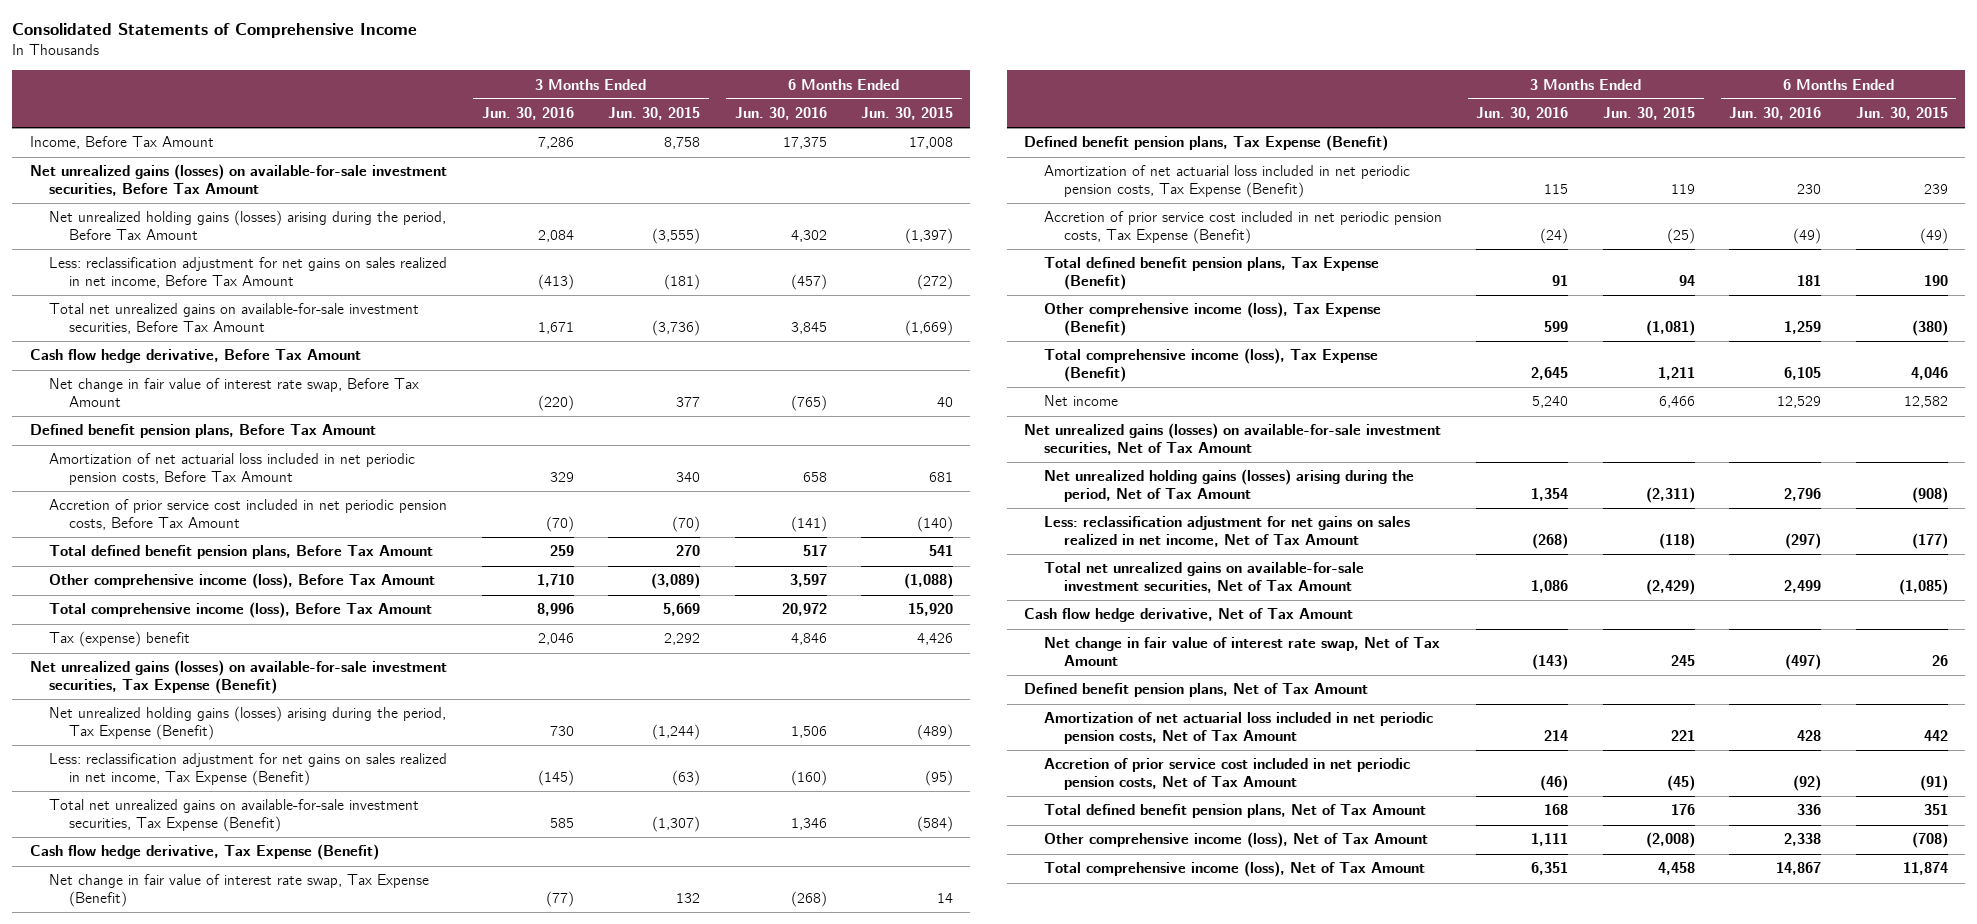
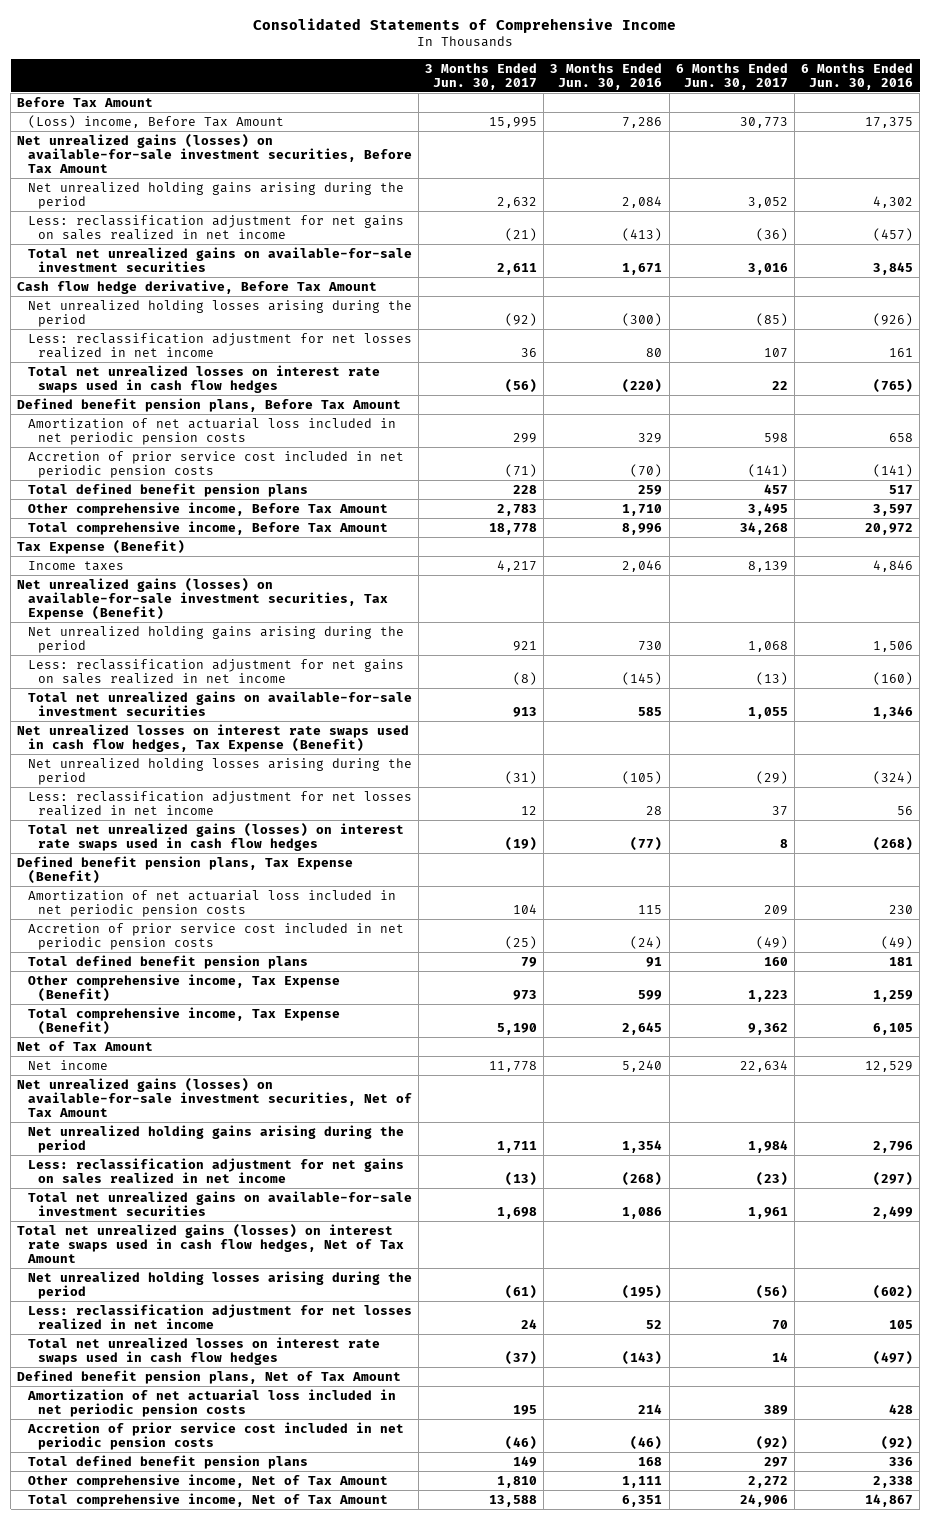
[608,107,701,121] Jun. 30, 2015 -> none
[860,107,953,121] Jun. 30, 2015 -> none
none -> [425,62,538,90] 3 Months Ended Jun. 30, 2017
none -> [675,62,788,90] 6 Months Ended Jun. 30, 2017
none -> [17,96,154,107] Before Tax Amount
[29,136,214,150] Income, Before Tax Amount -> [27,114,284,128] (Loss) income, Before Tax Amount
[49,210,447,240] Net unrealized holding gains (losses) arising during the period, Before Tax Amount -> [27,181,404,210] Net unrealized holding gains arising during the period
[49,257,448,288] Less: reclassification adjustment for net gains on sales realized in net income, Before Tax Amount -> [27,214,404,241] Less: reclassification adjustment for net gains on sales realized in net income
[49,303,420,334] Total net unrealized gains on available-for-sale investment securities, Before Tax Amount -> [27,246,412,273] Total net unrealized gains on available-for-sale investment securities
none -> [27,299,412,328] Net unrealized holding losses arising during the period
none -> [27,332,412,359] Less: reclassification adjustment for net losses realized in net income
[49,378,420,407] Net change in fair value of interest rate swap, Before Tax Amount -> [27,364,380,394] Total net unrealized losses on interest rate swaps used in cash flow hedges
[49,453,416,485] Amortization of net actuarial loss included in net periodic pension costs, Before Tax Amount -> [27,417,396,446] Amortization of net actuarial loss included in net periodic pension costs
[49,499,448,530] Accretion of prior service cost included in net periodic pension costs, Before Tax Amount -> [27,450,404,479] Accretion of prior service cost included in net periodic pension costs
[49,545,434,560] Total defined benefit pension plans, Before Tax Amount -> [27,482,308,497] Total defined benefit pension plans
[49,573,436,590] Other comprehensive income (loss), Before Tax Amount -> [27,501,388,516] Other comprehensive income, Before Tax Amount
[49,602,433,619] Total comprehensive income (loss), Before Tax Amount -> [27,520,388,535] Total comprehensive income, Before Tax Amount
none -> [17,539,186,554] Tax Expense (Benefit)
[49,631,191,648] Tax (expense) benefit -> [27,560,124,571] Income taxes
[49,706,447,740] Net unrealized holding gains (losses) arising during the period, Tax Expense (Benefit) -> [27,625,404,654] Net unrealized holding gains arising during the period
[49,753,448,786] Less: reclassification adjustment for net gains on sales realized in net income, Tax Expense (Benefit) -> [27,658,404,685] Less: reclassification adjustment for net gains on sales realized in net income
[49,799,420,832] Total net unrealized gains on available-for-sale investment securities, Tax Expense (Benefit) -> [27,690,412,717] Total net unrealized gains on available-for-sale investment securities
[29,844,379,861] Cash flow hedge derivative, Tax Expense (Benefit) -> [17,723,410,753] Net unrealized losses on interest rate swaps used in cash flow hedges, Tax Expense (Benefit)
none -> [27,757,412,786] Net unrealized holding losses arising during the period
none -> [27,790,412,817] Less: reclassification adjustment for net losses realized in net income
[49,874,430,907] Net change in fair value of interest rate swap, Tax Expense (Benefit) -> [27,822,404,852] Total net unrealized gains (losses) on interest rate swaps used in cash flow hedges
[1043,165,1410,198] Amortization of net actuarial loss included in net periodic pension costs, Tax Expense (Benefit) -> [27,889,396,918] Amortization of net actuarial loss included in net periodic pension costs
[1043,211,1442,244] Accretion of prior service cost included in net periodic pension costs, Tax Expense (Benefit) -> [27,922,404,951] Accretion of prior service cost included in net periodic pension costs
[1043,257,1379,290] Total defined benefit pension plans, Tax Expense (Benefit) -> [27,954,308,969] Total defined benefit pension plans
[1043,302,1381,336] Other comprehensive income (loss), Tax Expense (Benefit) -> [27,973,340,1003] Other comprehensive income, Tax Expense (Benefit)
[1043,348,1378,382] Total comprehensive income (loss), Tax Expense (Benefit) -> [27,1006,340,1036] Total comprehensive income, Tax Expense (Benefit)
none -> [17,1040,154,1051] Net of Tax Amount
[1043,469,1414,502] Net unrealized holding gains (losses) arising during the period, Net of Tax Amount -> [27,1124,404,1154] Net unrealized holding gains arising during the period
[1043,516,1410,547] Less: reclassification adjustment for net gains on sales realized in net income, Net of Tax Amount -> [27,1157,404,1184] Less: reclassification adjustment for net gains on sales realized in net income
[1043,562,1364,593] Total net unrealized gains on available-for-sale investment securities, Net of Tax Amount -> [27,1190,412,1217] Total net unrealized gains on available-for-sale investment securities
[1024,608,1354,623] Cash flow hedge derivative, Net of Tax Amount -> [17,1223,404,1264] Total net unrealized gains (losses) on interest rate swaps used in cash flow hedges, Net of Tax Amount
none -> [27,1270,412,1300] Net unrealized holding losses arising during the period
none -> [27,1303,412,1330] Less: reclassification adjustment for net losses realized in net income
[1043,637,1440,666] Net change in fair value of interest rate swap, Net of Tax Amount -> [27,1336,380,1366] Total net unrealized losses on interest rate swaps used in cash flow hedges
[1043,712,1433,744] Amortization of net actuarial loss included in net periodic pension costs, Net of Tax Amount -> [26,1388,396,1418] Amortization of net actuarial loss included in net periodic pension costs
[1043,758,1410,790] Accretion of prior service cost included in net periodic pension costs, Net of Tax Amount -> [26,1421,404,1451] Accretion of prior service cost included in net periodic pension costs
[1043,804,1426,819] Total defined benefit pension plans, Net of Tax Amount -> [27,1454,308,1469] Total defined benefit pension plans
[1043,832,1428,849] Other comprehensive income (loss), Net of Tax Amount -> [27,1473,388,1488] Other comprehensive income, Net of Tax Amount
[1043,861,1425,878] Total comprehensive income (loss), Net of Tax Amount -> [27,1492,388,1507] Total comprehensive income, Net of Tax Amount

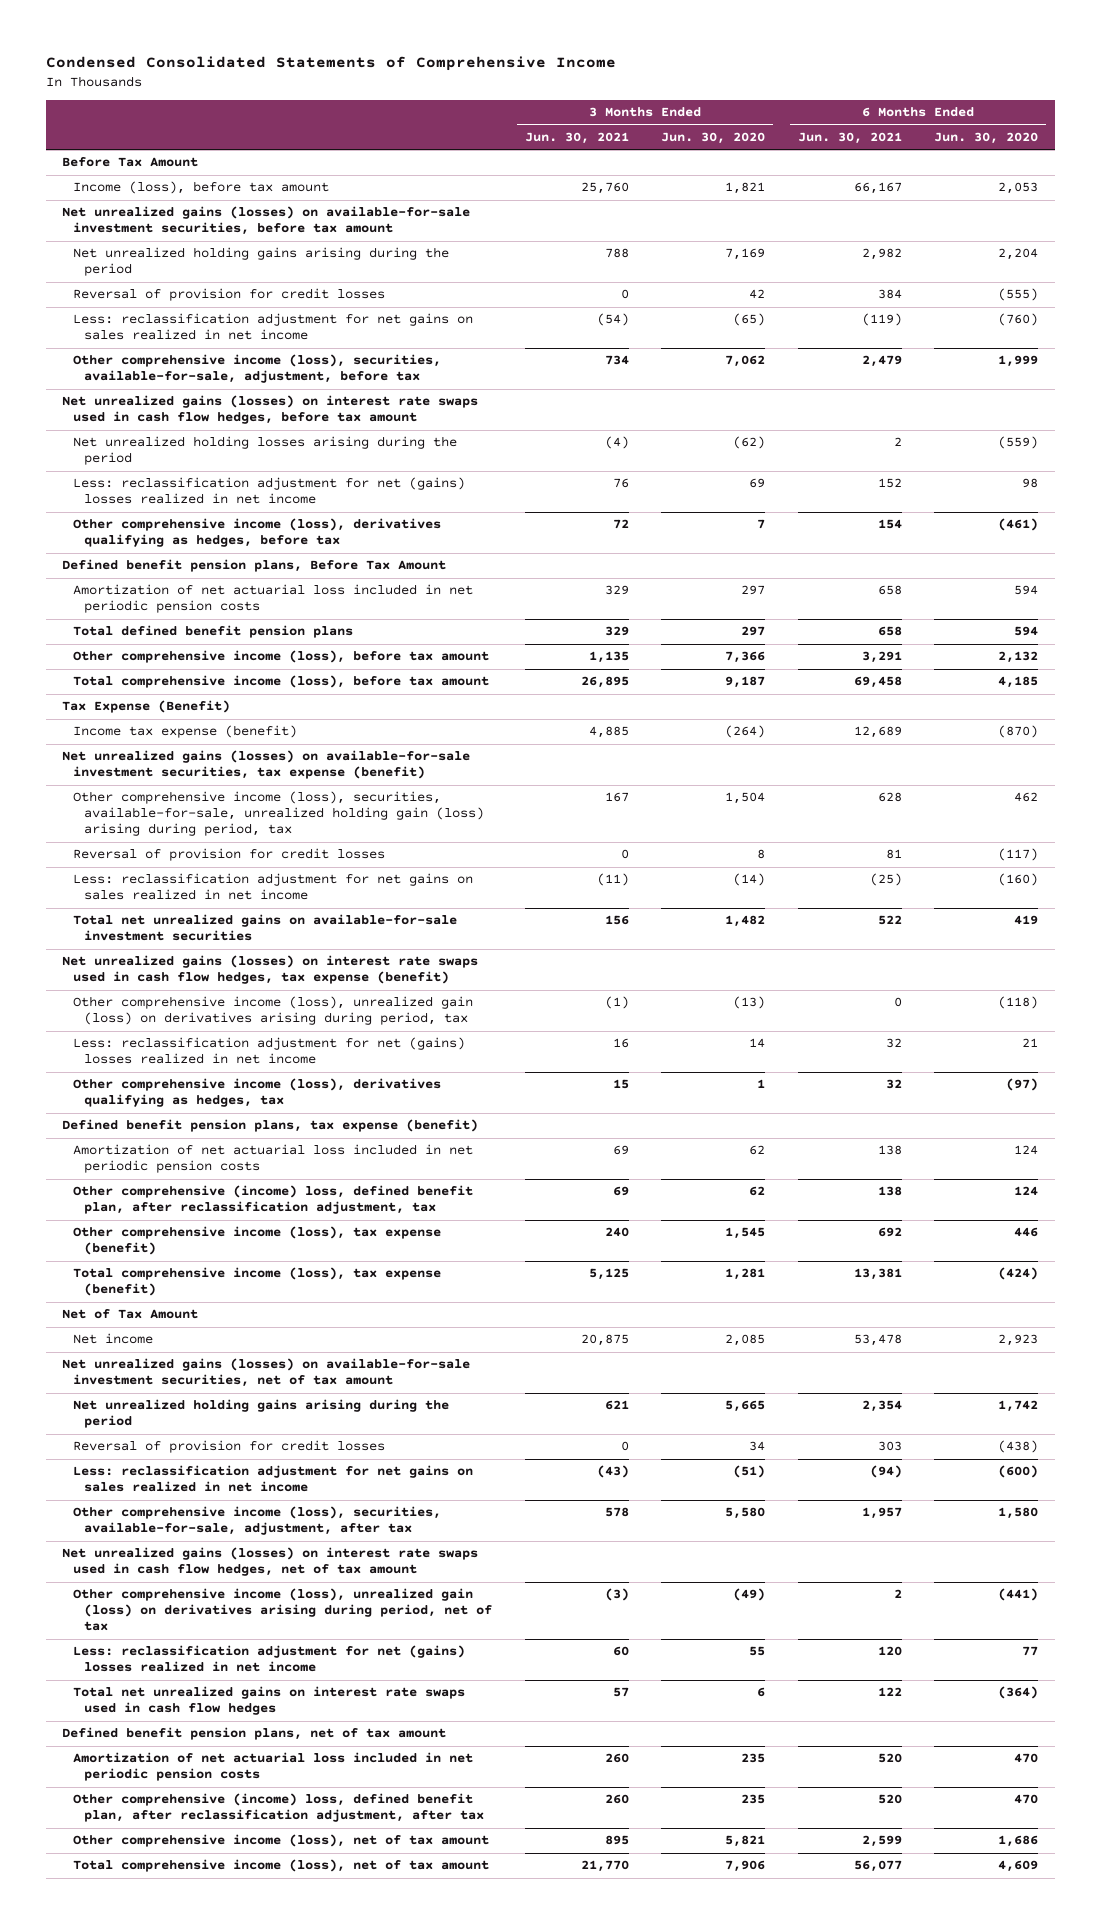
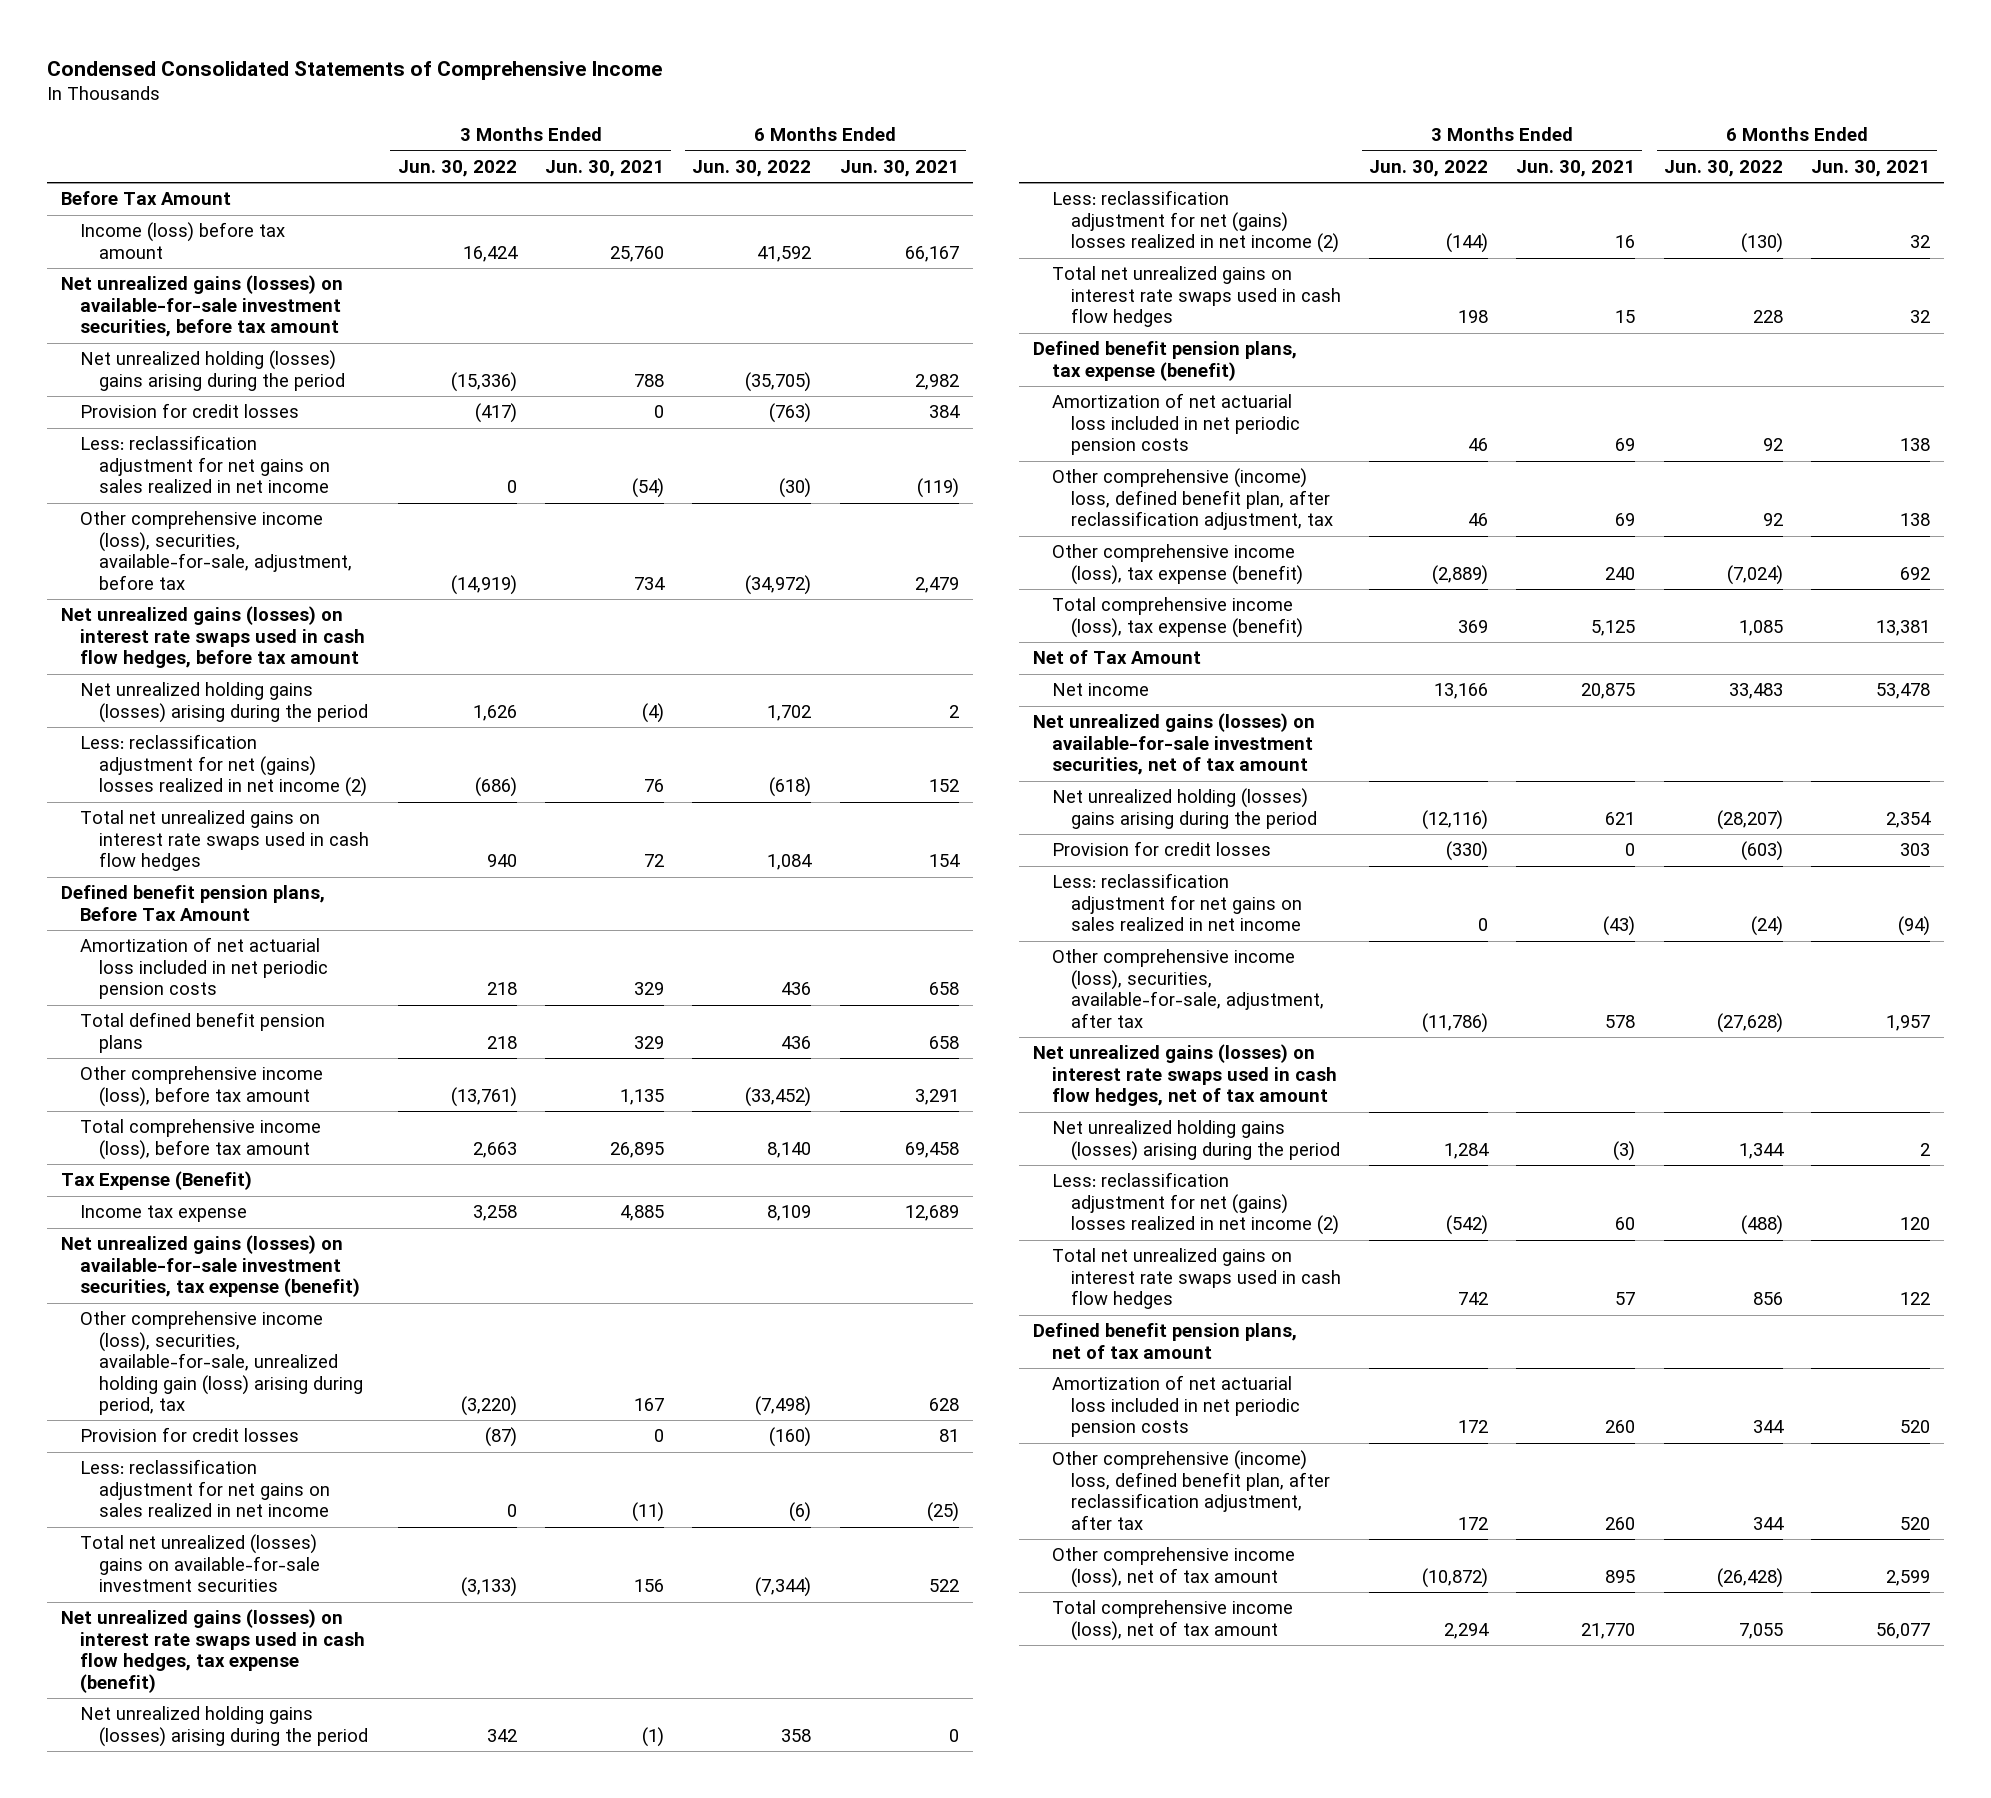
[661,131,766,144] Jun. 30, 2020 -> none
[934,131,1039,144] Jun. 30, 2020 -> none
none -> [397,159,517,177] Jun. 30, 2022
none -> [692,159,812,177] Jun. 30, 2022
[73,181,330,195] Income (loss), before tax amount -> [80,222,286,259] Income (loss) before tax amount
[73,247,450,277] Net unrealized holding gains arising during the period -> [80,350,346,391] Net unrealized holding (losses) gains arising during the period
[73,288,386,302] Reversal of provision for credit losses -> [80,403,300,419] Provision for credit losses
[73,436,458,466] Net unrealized holding losses arising during the period -> [80,682,369,723] Net unrealized holding gains (losses) arising during the period
[73,477,466,505] Less: reclassification adjustment for net (gains) losses realized in net income -> [80,734,368,798] Less: reclassification adjustment for net (gains) losses realized in net income (2)
[73,518,442,548] Other comprehensive income (loss), derivatives qualifying as hedges, before tax -> [80,810,370,872] Total net unrealized gains on interest rate swaps used in cash flow hedges
[73,725,298,739] Income tax expense (benefit) -> [80,1205,248,1223] Income tax expense
[73,848,386,862] Reversal of provision for credit losses -> [80,1427,300,1443] Provision for credit losses
[73,914,458,942] Total net unrealized gains on available-for-sale investment securities -> [80,1534,321,1593] Total net unrealized (losses) gains on available-for-sale investment securities
[73,996,474,1026] Other comprehensive income (loss), unrealized gain (loss) on derivatives arising during period, tax -> none
none -> [80,1706,369,1747] Net unrealized holding gains (losses) arising during the period
[73,1037,466,1065] Less: reclassification adjustment for net (gains) losses realized in net income -> [1051,190,1339,254] Less: reclassification adjustment for net (gains) losses realized in net income (2)
[73,1078,442,1108] Other comprehensive income (loss), derivatives qualifying as hedges, tax -> [1051,266,1341,328] Total net unrealized gains on interest rate swaps used in cash flow hedges
[73,1399,450,1429] Net unrealized holding gains arising during the period -> [1051,788,1317,829] Net unrealized holding (losses) gains arising during the period
[73,1440,386,1454] Reversal of provision for credit losses -> [1051,841,1271,857] Provision for credit losses
[73,1588,493,1632] Other comprehensive income (loss), unrealized gain (loss) on derivatives arising during period, net of tax -> none
none -> [1051,1120,1340,1161] Net unrealized holding gains (losses) arising during the period
[73,1645,466,1673] Less: reclassification adjustment for net (gains) losses realized in net income -> [1051,1172,1339,1236] Less: reclassification adjustment for net (gains) losses realized in net income (2)

